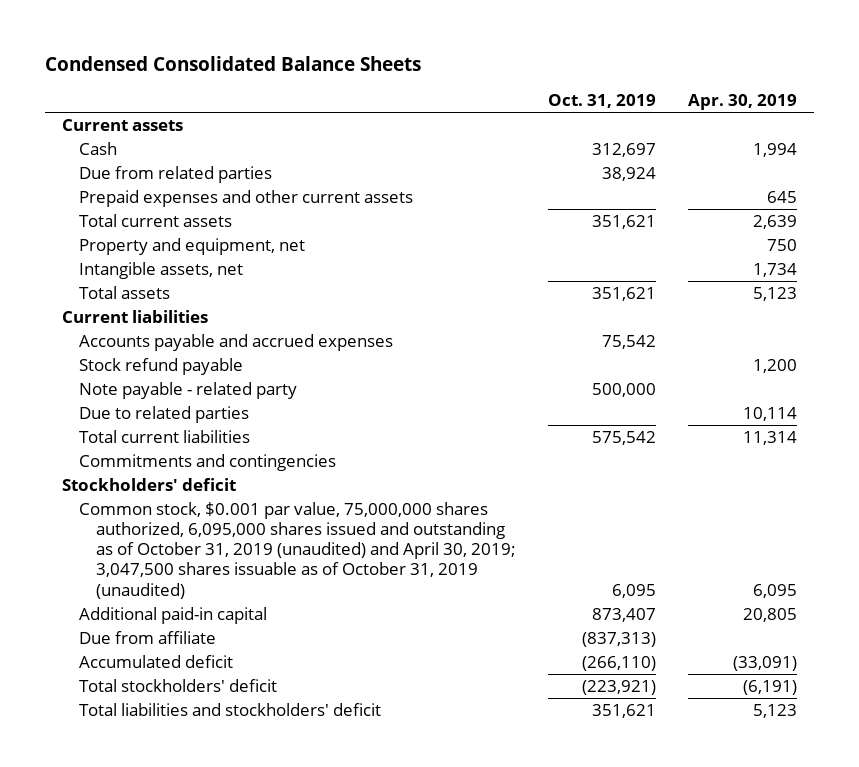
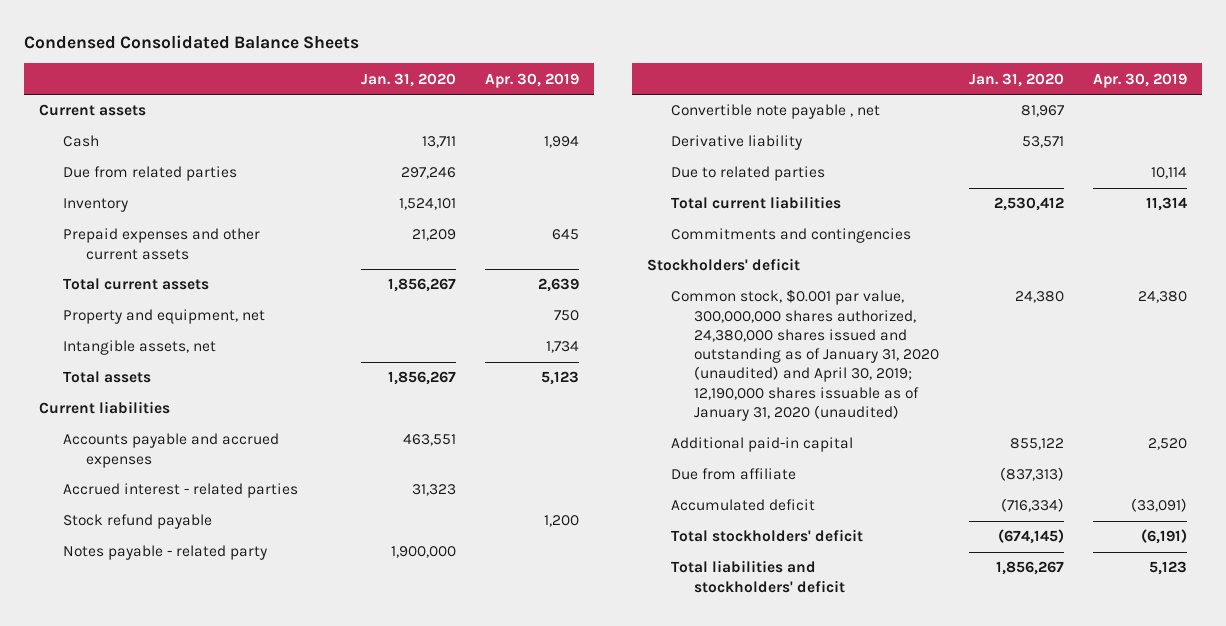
[548,94,657,109] Oct. 31, 2019 -> none
none -> [360,72,456,87] Jan. 31, 2020
none -> [62,198,128,213] Inventory
none -> [62,483,298,499] Accrued interest - related parties
[78,382,297,400] Note payable - related party -> [62,545,267,561] Notes payable - related party
none -> [670,104,880,120] Convertible note payable , net
none -> [670,135,802,151] Derivative liability
[78,502,516,599] Common stock, $0.001 par value, 75,000,000 shares authorized, 6,095,000 shares issued and outstanding as of October 31, 2019 (unaudited) and April 30, 2019; 3,047,500 shares issuable as of October 31, 2019 (unaudited) -> [670,289,940,421] Common stock, $0.001 par value, 300,000,000 shares authorized, 24,380,000 shares issued and outstanding as of January 31, 2020 (unaudited) and April 30, 2019; 12,190,000 shares issuable as of January 31, 2020 (unaudited)
[753,583,798,598] 6,095 -> [1138,291,1188,304] 24,380
[743,608,798,623] 20,805 -> [1148,438,1188,451] 2,520

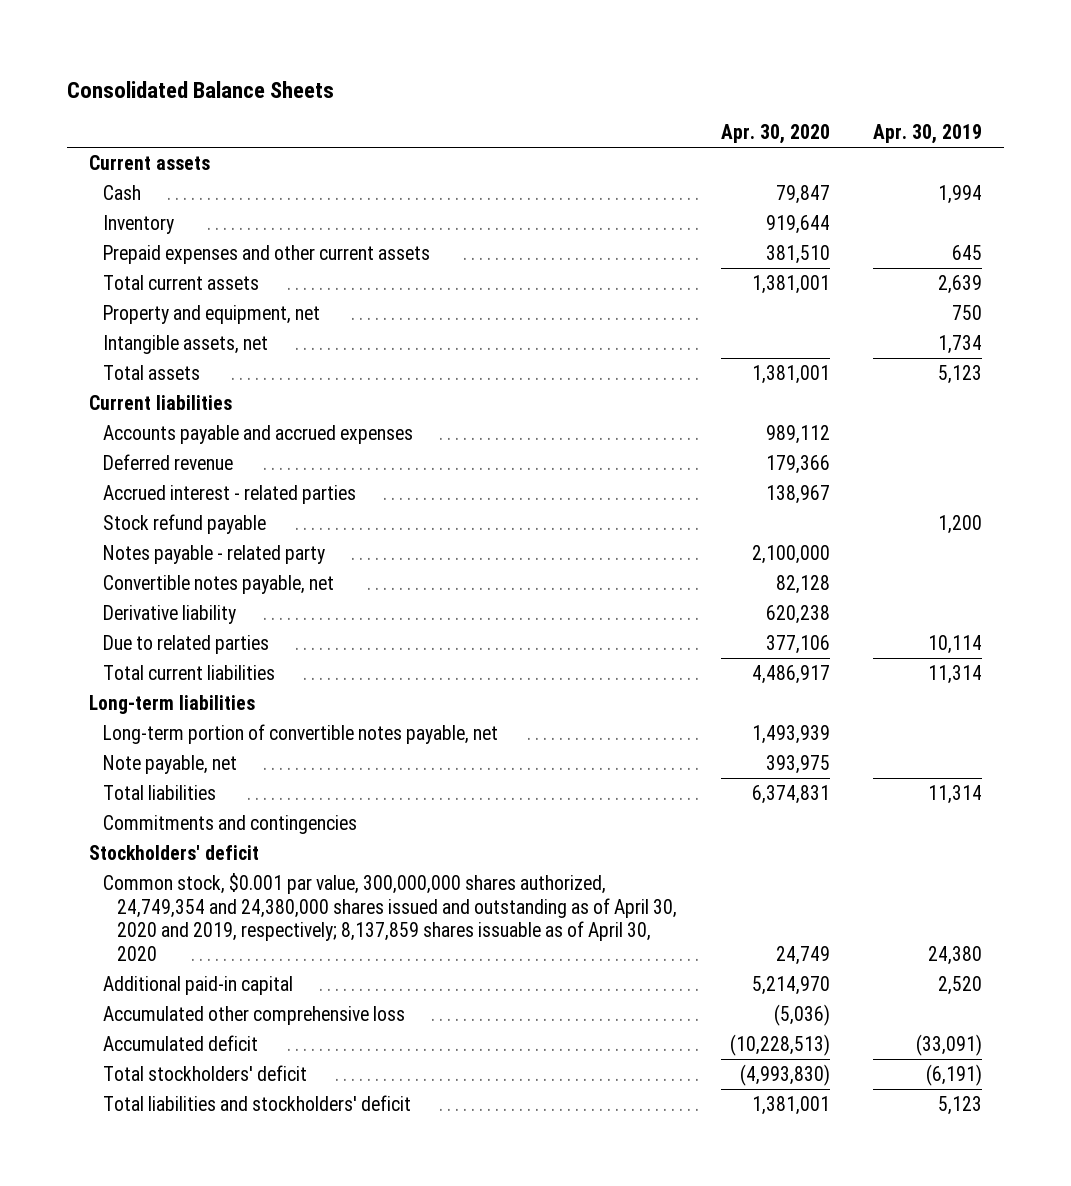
[24,34,360,49] Condensed Consolidated Balance Sheets -> [67,80,335,98] Consolidated Balance Sheets
[360,72,456,87] Jan. 31, 2020 -> none
none -> [720,124,830,145] Apr. 30, 2020
[62,166,237,182] Due from related parties -> none
none -> [103,454,234,471] Deferred revenue
[670,104,880,120] Convertible note payable , net -> [103,575,335,595] Convertible notes payable, net
none -> [89,695,256,715] Long-term liabilities
none -> [103,724,499,745] Long-term portion of convertible notes payable, net
none -> [103,755,238,775] Note payable, net
none -> [103,785,217,801] Total liabilities
[670,289,940,421] Common stock, $0.001 par value, 300,000,000 shares authorized, 24,380,000 shares issued and outstanding as of January 31, 2020 (unaudited) and April 30, 2019; 12,190,000 shares issuable as of January 31, 2020 (unaudited) -> [103,873,678,961] Common stock, $0.001 par value, 300,000,000 shares authorized, 24,749,354 and 24,380,000 shares issued and outstanding as of April 30, 2020 and 2019, respectively; 8,137,859 shares issuable as of April 30, 2020
[670,468,796,481] Due from affiliate -> none
none -> [103,1006,406,1026] Accumulated other comprehensive loss

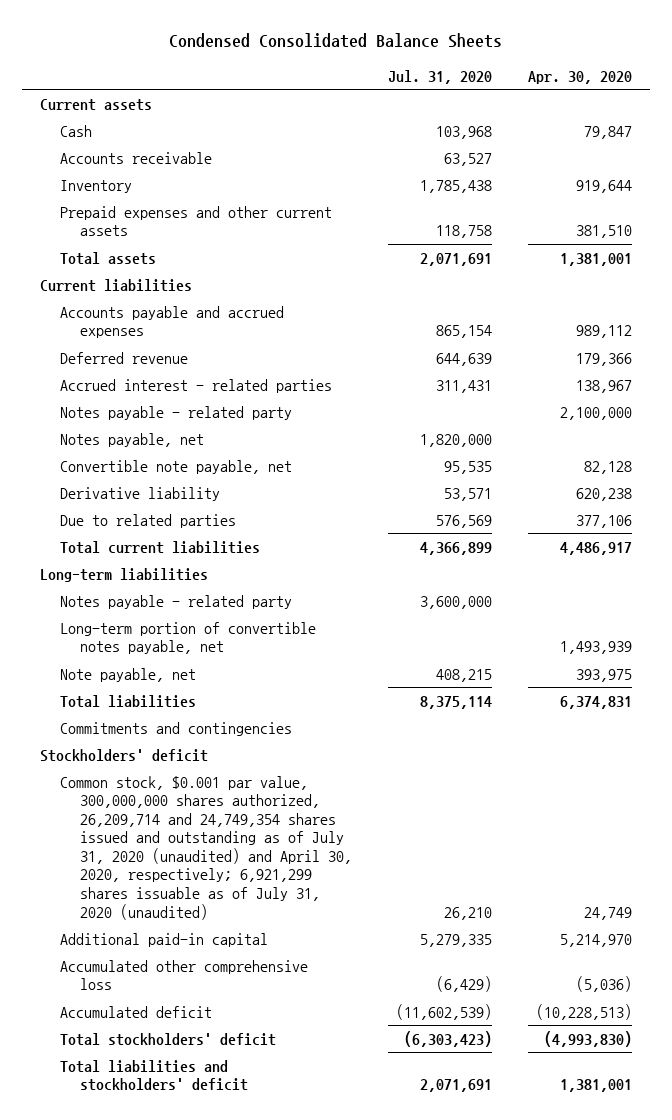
[67,80,335,98] Consolidated Balance Sheets -> [168,33,502,49] Condensed Consolidated Balance Sheets
[873,124,983,145] Apr. 30, 2019 -> none
none -> [388,69,493,84] Jul. 31, 2020
none -> [59,151,212,164] Accounts receivable
[103,275,260,291] Total current assets -> none
[103,305,321,325] Property and equipment, net -> none
[103,335,269,355] Intangible assets, net -> none
[103,514,267,535] Stock refund payable -> none
none -> [59,432,204,447] Notes payable, net
[103,575,335,595] Convertible notes payable, net -> [59,459,292,474] Convertible note payable, net
none -> [59,594,292,609] Notes payable - related party
[103,873,678,961] Common stock, $0.001 par value, 300,000,000 shares authorized, 24,749,354 and 24,380,000 shares issued and outstanding as of April 30, 2020 and 2019, respectively; 8,137,859 shares issuable as of April 30, 2020 -> [59,775,353,920] Common stock, $0.001 par value, 300,000,000 shares authorized, 26,209,714 and 24,749,354 shares issued and outstanding as of July 31, 2020 (unaudited) and April 30, 2020, respectively; 6,921,299 shares issuable as of July 31, 2020 (unaudited)

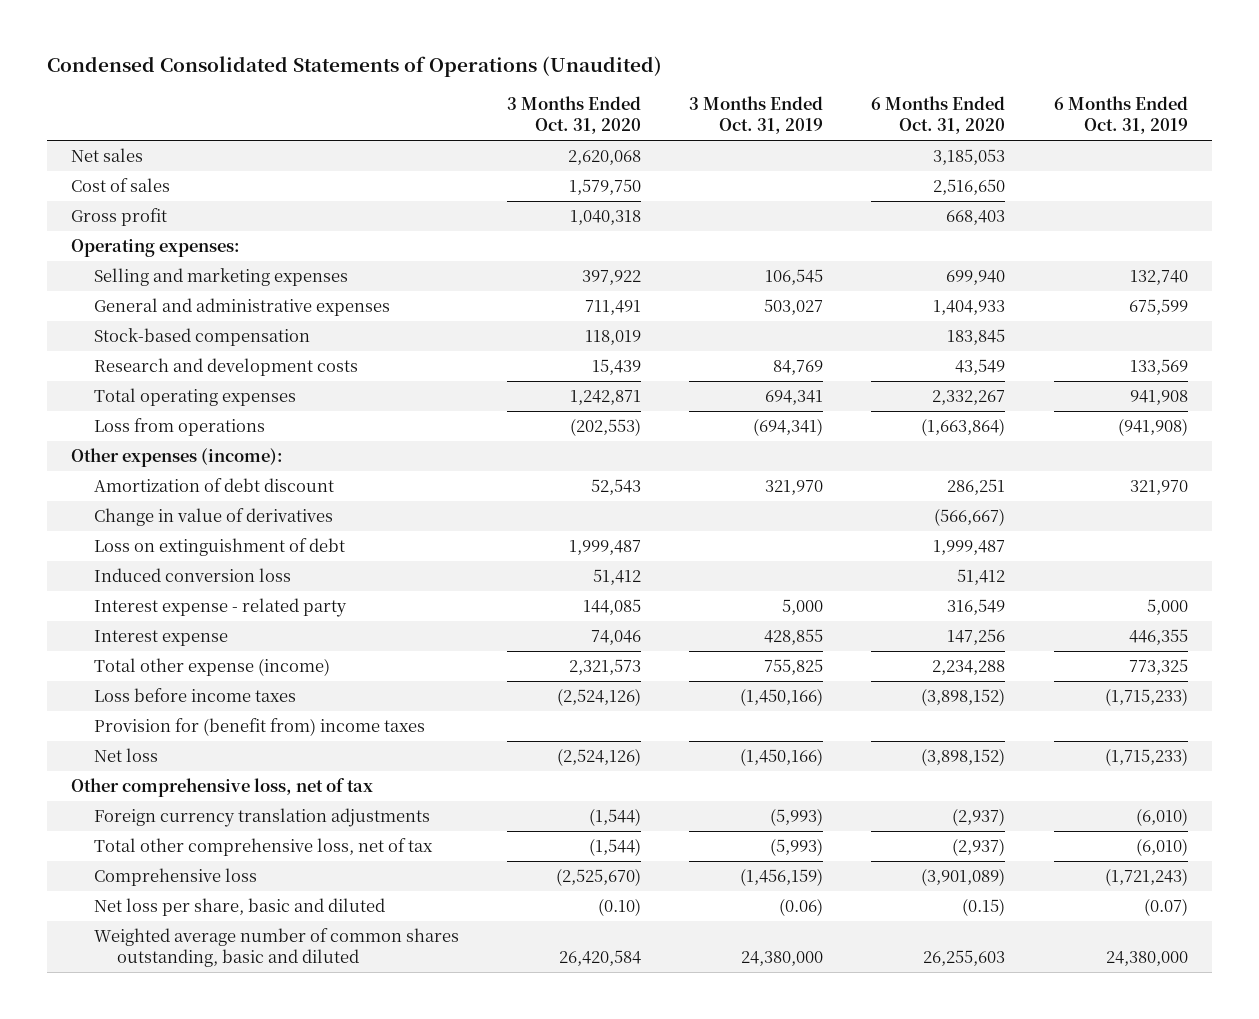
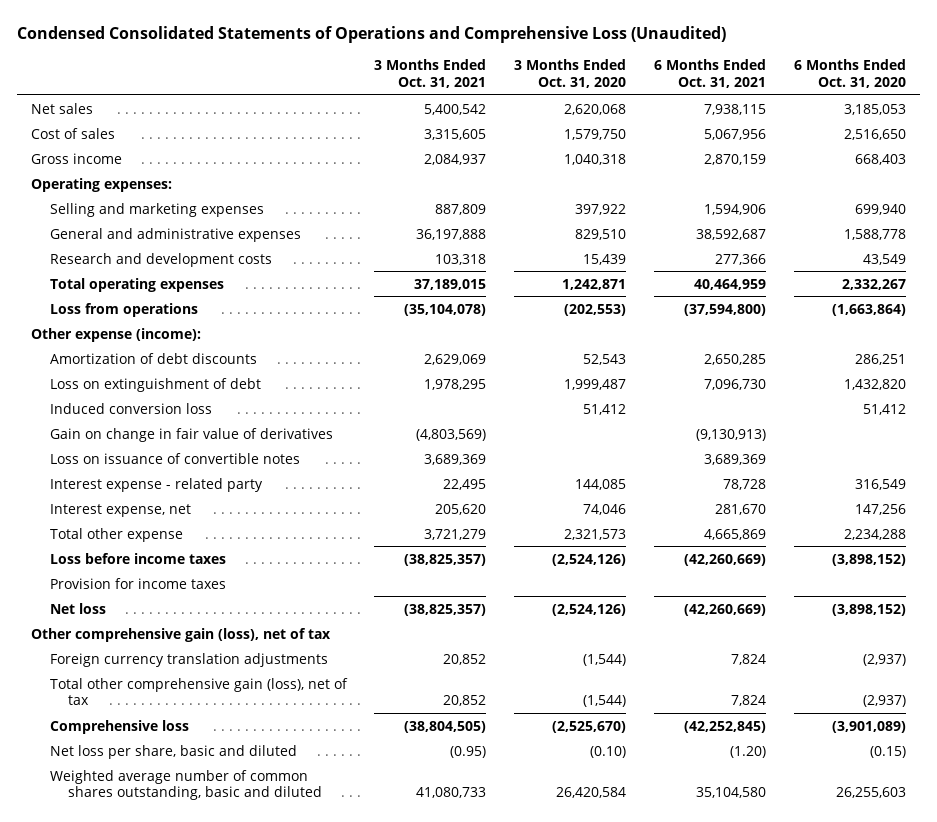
[46,56,662,78] Condensed Consolidated Statements of Operations (Unaudited) -> [17,26,727,44] Condensed Consolidated Statements of Operations and Comprehensive Loss (Unaudited)
[689,96,824,135] 3 Months Ended Oct. 31, 2019 -> none
[1053,96,1188,135] 6 Months Ended Oct. 31, 2019 -> none
none -> [374,59,487,89] 3 Months Ended Oct. 31, 2021
none -> [653,59,766,89] 6 Months Ended Oct. 31, 2021
[71,208,168,227] Gross profit -> [31,152,123,164] Gross income
[94,328,311,347] Stock-based compensation -> none
[585,300,642,316] 711,491 -> [575,228,627,240] 829,510
[933,300,1006,316] 1,404,933 -> [843,228,906,240] 1,588,778
[94,508,334,527] Change in value of derivatives -> none
[71,448,284,468] Other expenses (income): -> [31,327,202,342] Other expense (income):
[94,478,335,493] Amortization of debt discount -> [49,352,257,364] Amortization of debt discounts
[933,540,1006,556] 1,999,487 -> [843,378,906,390] 1,432,820
none -> [49,427,333,442] Gain on change in fair value of derivatives
none -> [49,452,300,464] Loss on issuance of convertible notes
[94,630,229,647] Interest expense -> [49,503,191,517] Interest expense, net
[94,658,331,677] Total other expense (income) -> [49,527,183,542] Total other expense
[94,718,426,737] Provision for (benefit from) income taxes -> [49,577,226,589] Provision for income taxes
[71,778,374,798] Other comprehensive loss, net of tax -> [31,627,332,642] Other comprehensive gain (loss), net of tax
[94,838,434,857] Total other comprehensive loss, net of tax -> [49,677,348,706] Total other comprehensive gain (loss), net of tax

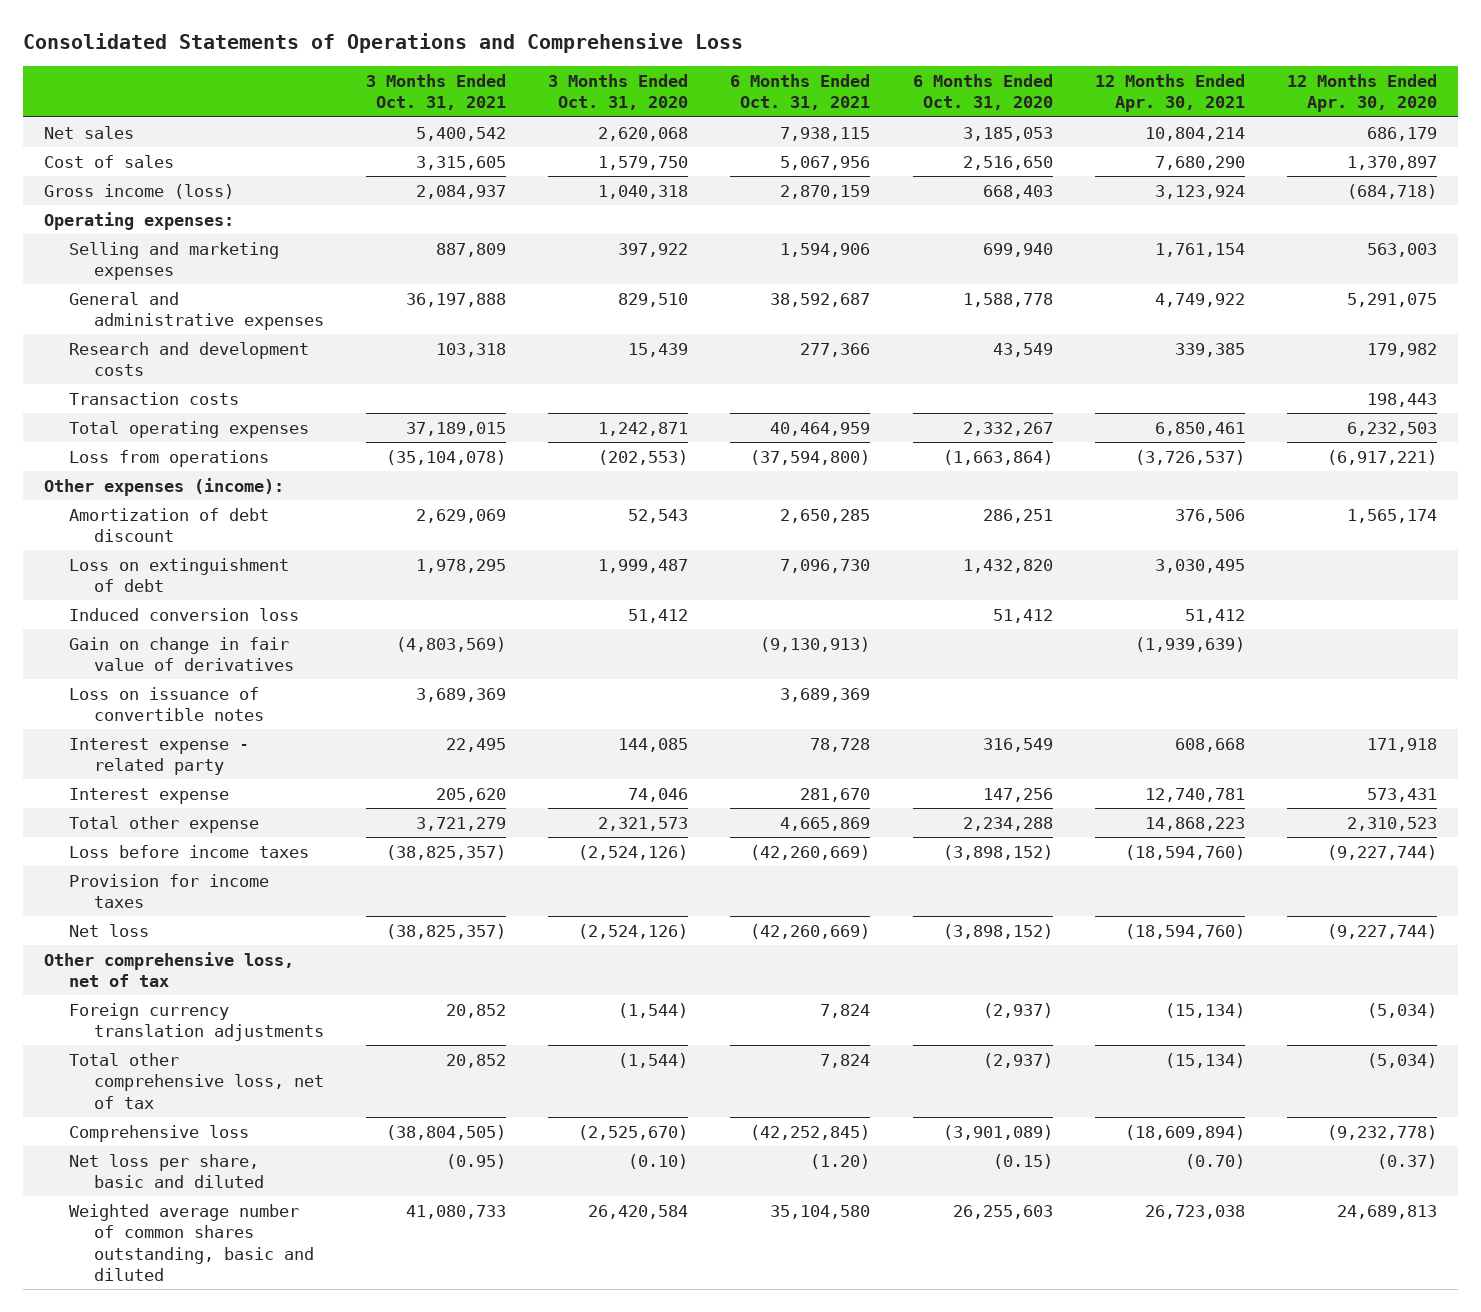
[17,26,727,44] Condensed Consolidated Statements of Operations and Comprehensive Loss (Unaudited) -> [23,33,744,54] Consolidated Statements of Operations and Comprehensive Loss
none -> [1094,73,1245,113] 12 Months Ended Apr. 30, 2021
none -> [1287,73,1438,113] 12 Months Ended Apr. 30, 2020
[31,152,123,164] Gross income -> [44,183,235,199] Gross income (loss)
none -> [68,391,239,405] Transaction costs
[31,327,202,342] Other expense (income): -> [44,477,285,496] Other expenses (income):
[49,352,257,364] Amortization of debt discounts -> [68,507,269,543] Amortization of debt discount
[49,503,191,517] Interest expense, net -> [68,787,229,804] Interest expense
[31,627,332,642] Other comprehensive gain (loss), net of tax -> [44,951,295,988] Other comprehensive loss, net of tax
[49,677,348,706] Total other comprehensive gain (loss), net of tax -> [68,1052,324,1109] Total other comprehensive loss, net of tax

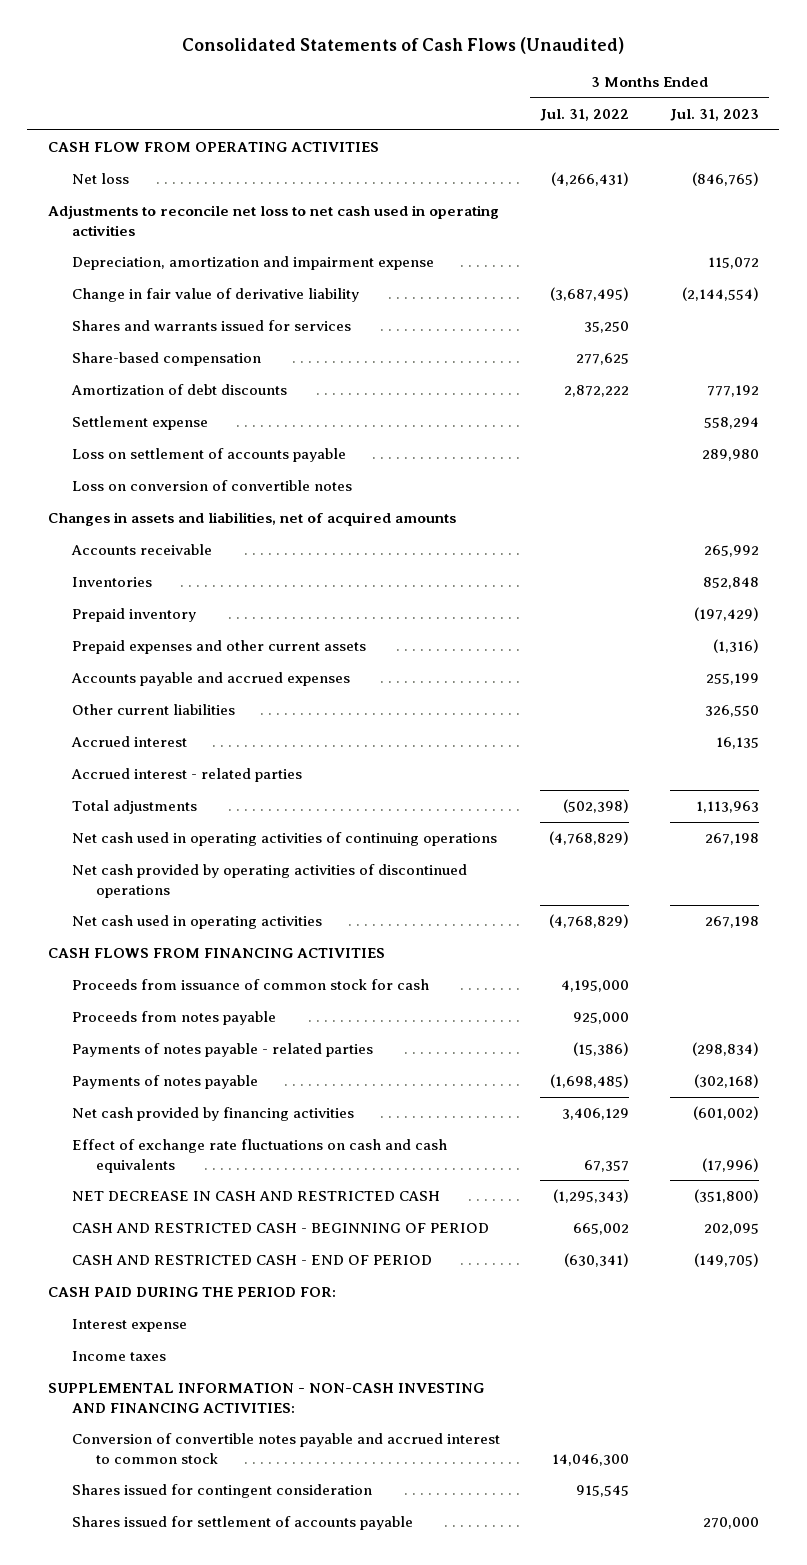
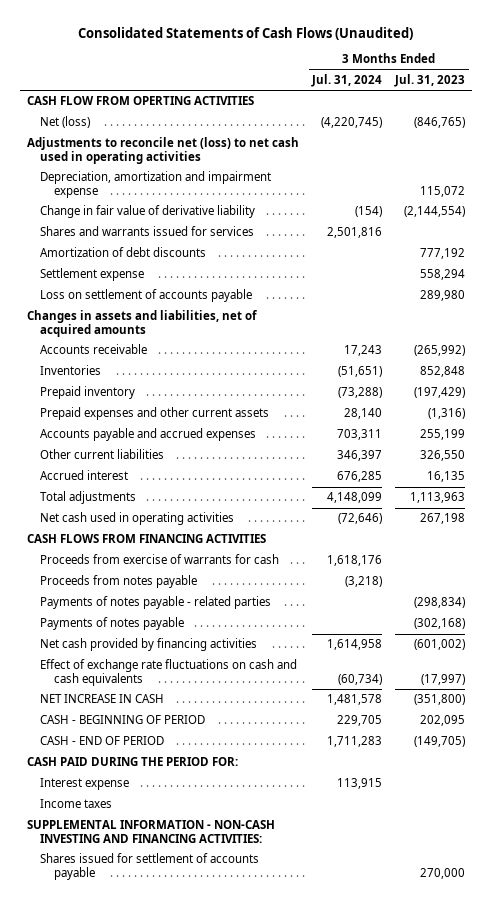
[540,108,630,121] Jul. 31, 2022 -> none
none -> [311,74,383,88] Jul. 31, 2024
[47,142,379,153] CASH FLOW FROM OPERATING ACTIVITIES -> [26,96,254,106] CASH FLOW FROM OPERTING ACTIVITIES
[71,173,129,185] Net loss -> [40,116,91,129] Net (loss)
[47,205,499,236] Adjustments to reconcile net loss to net cash used in operating activities -> [26,137,299,164] Adjustments to reconcile net (loss) to net cash used in operating activities
[71,352,261,367] Share-based compensation -> none
[71,480,352,492] Loss on conversion of convertible notes -> none
[704,545,760,558] 265,992 -> [414,345,466,357] (265,992)
[70,768,302,783] Accrued interest - related parties -> none
[71,832,497,847] Net cash used in operating activities of continuing operations -> none
[71,864,467,898] Net cash provided by operating activities of discontinued operations -> none
[71,979,429,991] Proceeds from issuance of common stock for cash -> [40,554,280,565] Proceeds from exercise of warrants for cash
[702,1157,760,1172] (17,996) -> [421,673,466,685] (17,997)
[71,1191,440,1202] NET DECREASE IN CASH AND RESTRICTED CASH -> [40,694,165,704] NET INCREASE IN CASH
[71,1223,489,1234] CASH AND RESTRICTED CASH - BEGINNING OF PERIOD -> [40,715,206,725] CASH - BEGINNING OF PERIOD
[71,1255,432,1266] CASH AND RESTRICTED CASH - END OF PERIOD -> [40,736,165,746] CASH - END OF PERIOD
[71,1433,500,1464] Conversion of convertible notes payable and accrued interest to common stock -> none
[71,1484,372,1499] Shares issued for contingent consideration -> none

